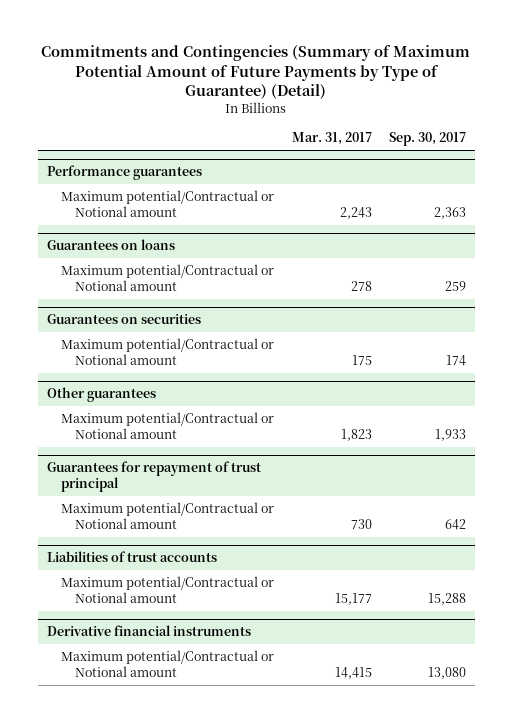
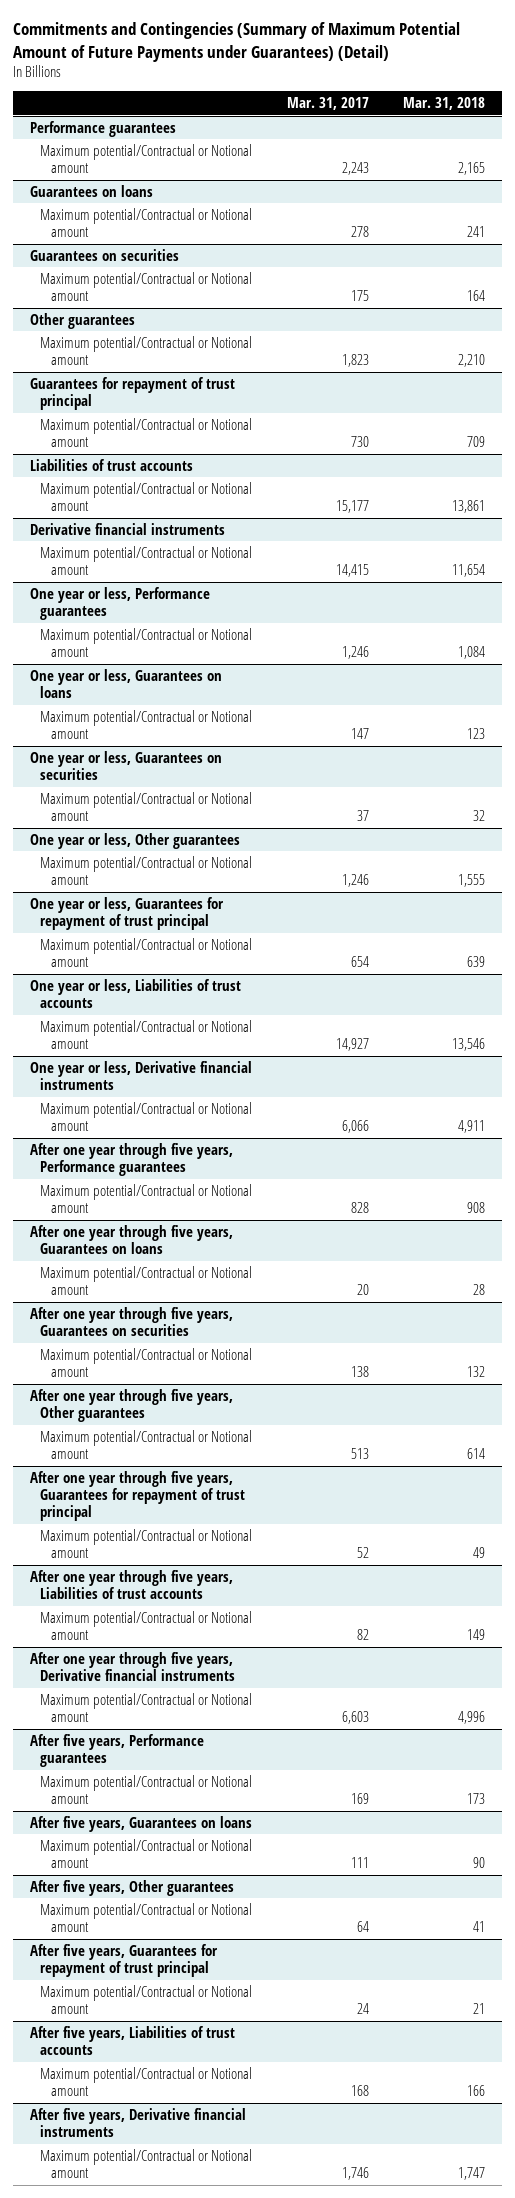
[41,45,471,99] Commitments and Contingencies (Summary of Maximum Potential Amount of Future Payments by Type of Guarantee) (Detail) -> [12,22,460,62] Commitments and Contingencies (Summary of Maximum Potential Amount of Future Payments under Guarantees) (Detail)
[389,132,467,147] Sep. 30, 2017 -> none
none -> [403,97,486,111] Mar. 31, 2018
none -> [29,586,210,621] One year or less, Performance guarantees
none -> [40,627,253,658] Maximum potential/Contractual or Notional amount
none -> [29,668,222,699] One year or less, Guarantees on loans
none -> [40,709,253,740] Maximum potential/Contractual or Notional amount
none -> [29,750,222,781] One year or less, Guarantees on securities
none -> [40,791,253,822] Maximum potential/Contractual or Notional amount
none -> [29,832,240,849] One year or less, Other guarantees
none -> [40,855,253,886] Maximum potential/Contractual or Notional amount
none -> [29,896,224,931] One year or less, Guarantees for repayment of trust principal
none -> [40,937,253,968] Maximum potential/Contractual or Notional amount
none -> [29,978,241,1009] One year or less, Liabilities of trust accounts
none -> [40,1019,253,1050] Maximum potential/Contractual or Notional amount
none -> [29,1060,252,1091] One year or less, Derivative financial instruments
none -> [40,1101,253,1132] Maximum potential/Contractual or Notional amount
none -> [29,1142,233,1177] After one year through five years, Performance guarantees
none -> [40,1183,253,1214] Maximum potential/Contractual or Notional amount
none -> [29,1224,233,1255] After one year through five years, Guarantees on loans
none -> [40,1265,253,1296] Maximum potential/Contractual or Notional amount
none -> [29,1306,233,1337] After one year through five years, Guarantees on securities
none -> [40,1347,253,1378] Maximum potential/Contractual or Notional amount
none -> [29,1388,233,1423] After one year through five years, Other guarantees
none -> [40,1429,253,1460] Maximum potential/Contractual or Notional amount
none -> [29,1470,246,1522] After one year through five years, Guarantees for repayment of trust principal
none -> [40,1528,253,1559] Maximum potential/Contractual or Notional amount
none -> [29,1569,233,1600] After one year through five years, Liabilities of trust accounts
none -> [40,1610,253,1641] Maximum potential/Contractual or Notional amount
none -> [29,1651,236,1682] After one year through five years, Derivative financial instruments
none -> [40,1692,253,1723] Maximum potential/Contractual or Notional amount
none -> [29,1733,204,1768] After five years, Performance guarantees
none -> [40,1774,253,1805] Maximum potential/Contractual or Notional amount
none -> [29,1815,252,1832] After five years, Guarantees on loans
none -> [40,1838,253,1869] Maximum potential/Contractual or Notional amount
none -> [29,1879,234,1896] After five years, Other guarantees
none -> [40,1902,253,1933] Maximum potential/Contractual or Notional amount
none -> [29,1943,218,1978] After five years, Guarantees for repayment of trust principal
none -> [40,1984,253,2015] Maximum potential/Contractual or Notional amount
none -> [29,2025,235,2056] After five years, Liabilities of trust accounts
none -> [40,2066,253,2097] Maximum potential/Contractual or Notional amount
none -> [29,2107,246,2138] After five years, Derivative financial instruments
none -> [40,2148,253,2179] Maximum potential/Contractual or Notional amount

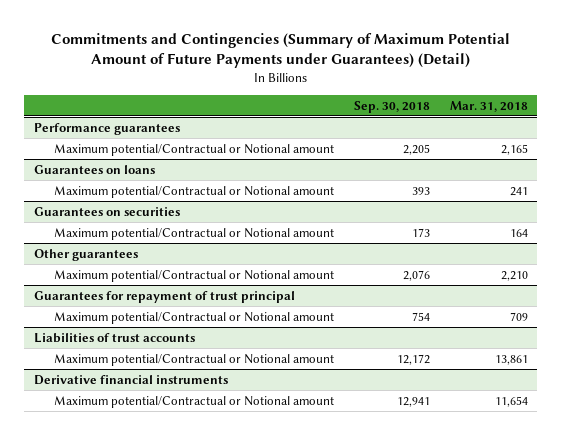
[286,97,369,111] Mar. 31, 2017 -> none
none -> [353,100,430,113] Sep. 30, 2018
[29,586,210,621] One year or less, Performance guarantees -> none
[40,627,253,658] Maximum potential/Contractual or Notional amount -> none
[29,668,222,699] One year or less, Guarantees on loans -> none
[40,709,253,740] Maximum potential/Contractual or Notional amount -> none
[29,750,222,781] One year or less, Guarantees on securities -> none
[40,791,253,822] Maximum potential/Contractual or Notional amount -> none
[29,832,240,849] One year or less, Other guarantees -> none
[40,855,253,886] Maximum potential/Contractual or Notional amount -> none
[29,896,224,931] One year or less, Guarantees for repayment of trust principal -> none
[40,937,253,968] Maximum potential/Contractual or Notional amount -> none
[29,978,241,1009] One year or less, Liabilities of trust accounts -> none
[40,1019,253,1050] Maximum potential/Contractual or Notional amount -> none
[29,1060,252,1091] One year or less, Derivative financial instruments -> none
[40,1101,253,1132] Maximum potential/Contractual or Notional amount -> none
[29,1142,233,1177] After one year through five years, Performance guarantees -> none
[40,1183,253,1214] Maximum potential/Contractual or Notional amount -> none
[29,1224,233,1255] After one year through five years, Guarantees on loans -> none
[40,1265,253,1296] Maximum potential/Contractual or Notional amount -> none
[29,1306,233,1337] After one year through five years, Guarantees on securities -> none
[40,1347,253,1378] Maximum potential/Contractual or Notional amount -> none
[29,1388,233,1423] After one year through five years, Other guarantees -> none
[40,1429,253,1460] Maximum potential/Contractual or Notional amount -> none
[29,1470,246,1522] After one year through five years, Guarantees for repayment of trust principal -> none
[40,1528,253,1559] Maximum potential/Contractual or Notional amount -> none
[29,1569,233,1600] After one year through five years, Liabilities of trust accounts -> none
[40,1610,253,1641] Maximum potential/Contractual or Notional amount -> none
[29,1651,236,1682] After one year through five years, Derivative financial instruments -> none
[40,1692,253,1723] Maximum potential/Contractual or Notional amount -> none
[29,1733,204,1768] After five years, Performance guarantees -> none
[40,1774,253,1805] Maximum potential/Contractual or Notional amount -> none
[29,1815,252,1832] After five years, Guarantees on loans -> none
[40,1838,253,1869] Maximum potential/Contractual or Notional amount -> none
[29,1879,234,1896] After five years, Other guarantees -> none
[40,1902,253,1933] Maximum potential/Contractual or Notional amount -> none
[29,1943,218,1978] After five years, Guarantees for repayment of trust principal -> none
[40,1984,253,2015] Maximum potential/Contractual or Notional amount -> none
[29,2025,235,2056] After five years, Liabilities of trust accounts -> none
[40,2066,253,2097] Maximum potential/Contractual or Notional amount -> none
[29,2107,246,2138] After five years, Derivative financial instruments -> none
[40,2148,253,2179] Maximum potential/Contractual or Notional amount -> none

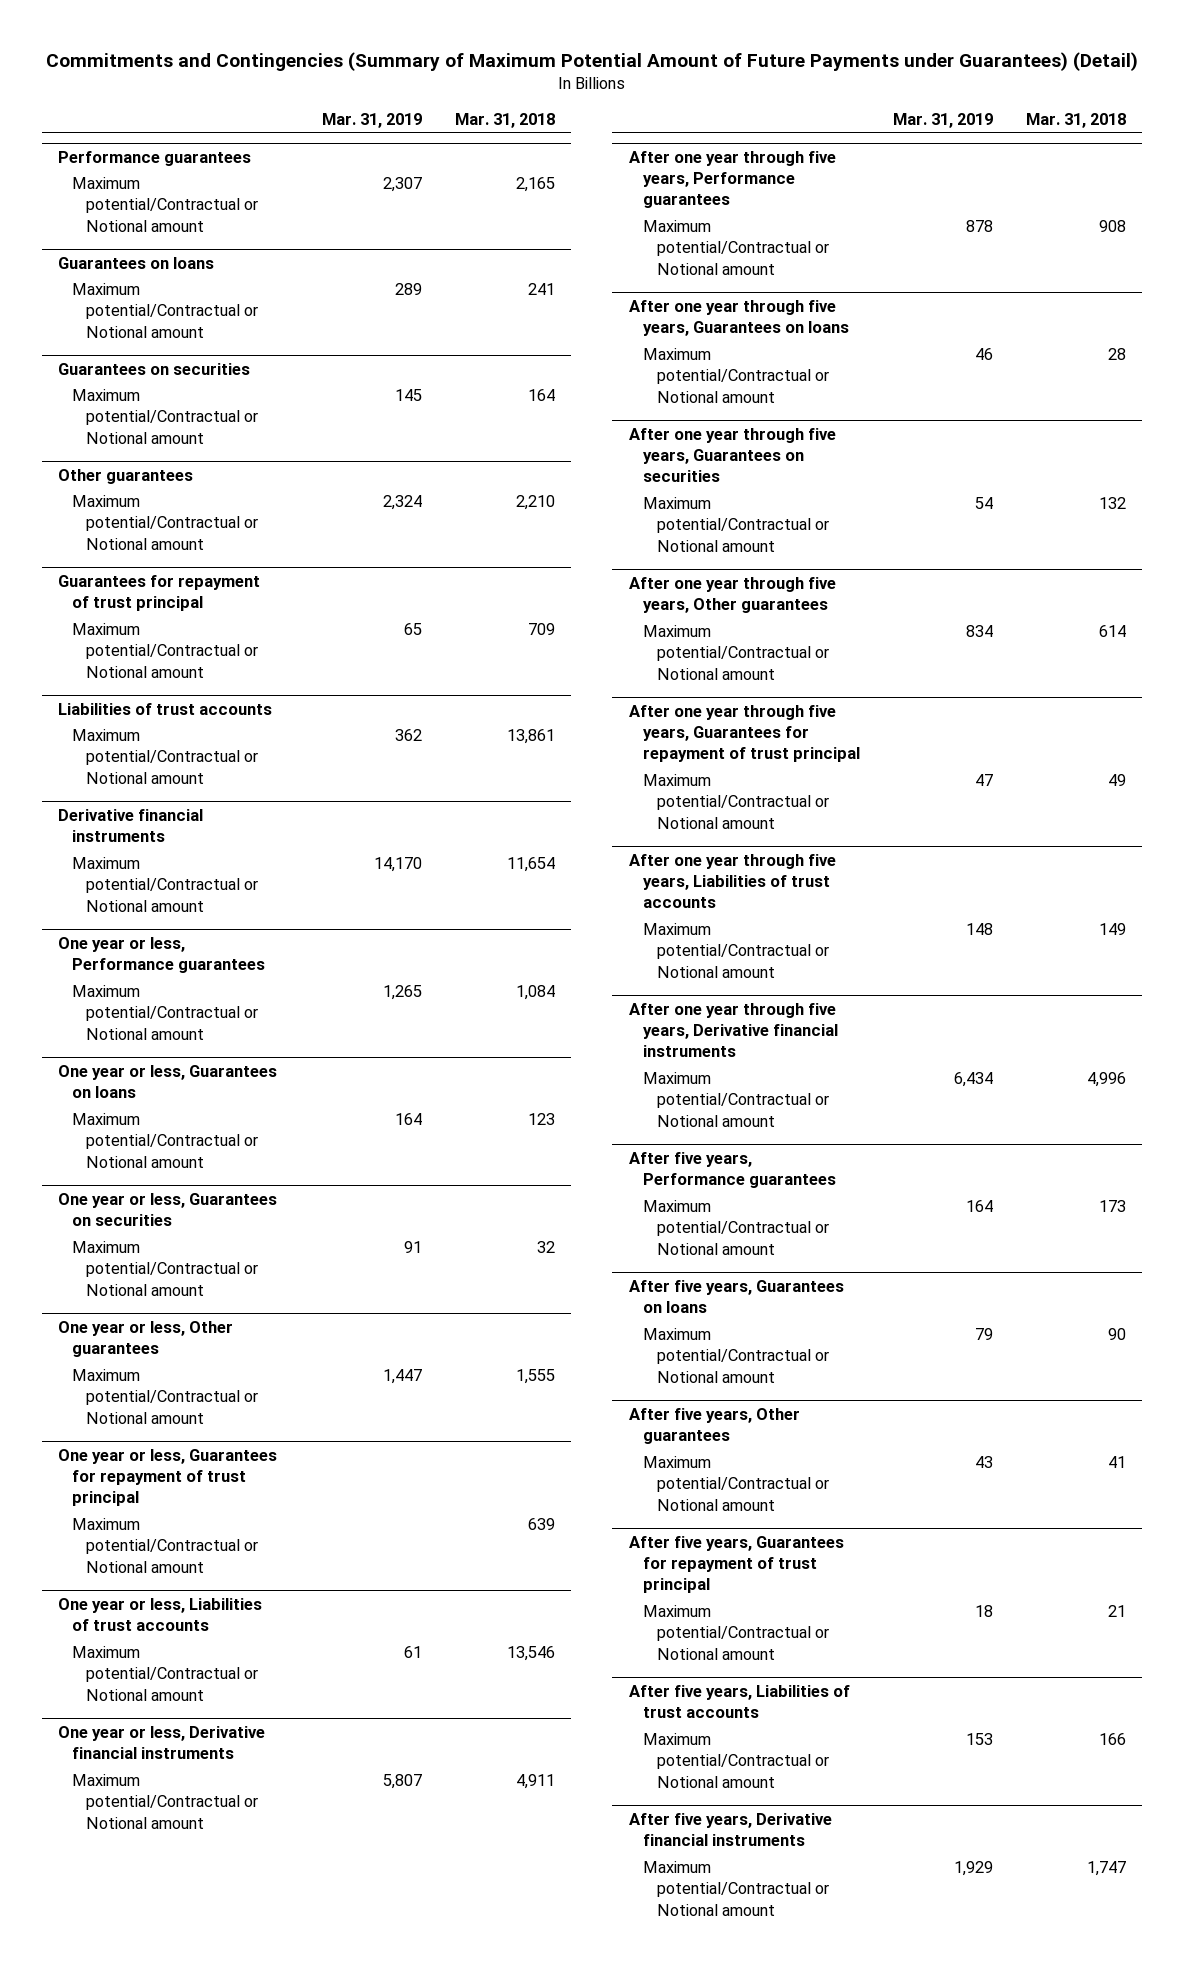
[353,100,430,113] Sep. 30, 2018 -> none
none -> [322,112,423,128] Mar. 31, 2019
none -> [58,936,266,974] One year or less, Performance guarantees
none -> [72,985,259,1040] Maximum potential/Contractual or Notional amount
none -> [58,1064,278,1099] One year or less, Guarantees on loans
none -> [72,1113,259,1168] Maximum potential/Contractual or Notional amount
none -> [58,1192,278,1227] One year or less, Guarantees on securities
none -> [72,1241,259,1296] Maximum potential/Contractual or Notional amount
none -> [58,1320,234,1358] One year or less, Other guarantees
none -> [72,1369,259,1424] Maximum potential/Contractual or Notional amount
none -> [58,1448,278,1507] One year or less, Guarantees for repayment of trust principal
none -> [72,1518,259,1573] Maximum potential/Contractual or Notional amount
none -> [58,1597,263,1632] One year or less, Liabilities of trust accounts
none -> [72,1646,259,1701] Maximum potential/Contractual or Notional amount
none -> [58,1725,266,1760] One year or less, Derivative financial instruments
none -> [72,1774,259,1829] Maximum potential/Contractual or Notional amount
none -> [628,150,836,209] After one year through five years, Performance guarantees
none -> [643,220,830,275] Maximum potential/Contractual or Notional amount
none -> [628,299,850,337] After one year through five years, Guarantees on loans
none -> [643,348,830,403] Maximum potential/Contractual or Notional amount
none -> [628,427,836,483] After one year through five years, Guarantees on securities
none -> [643,497,830,552] Maximum potential/Contractual or Notional amount
none -> [628,576,836,614] After one year through five years, Other guarantees
none -> [643,625,830,680] Maximum potential/Contractual or Notional amount
none -> [628,704,861,763] After one year through five years, Guarantees for repayment of trust principal
none -> [643,774,830,829] Maximum potential/Contractual or Notional amount
none -> [628,853,836,909] After one year through five years, Liabilities of trust accounts
none -> [643,923,830,978] Maximum potential/Contractual or Notional amount
none -> [628,1002,839,1058] After one year through five years, Derivative financial instruments
none -> [643,1072,830,1127] Maximum potential/Contractual or Notional amount
none -> [628,1151,837,1189] After five years, Performance guarantees
none -> [643,1200,830,1255] Maximum potential/Contractual or Notional amount
none -> [628,1279,844,1314] After five years, Guarantees on loans
none -> [643,1328,830,1383] Maximum potential/Contractual or Notional amount
none -> [628,1407,800,1445] After five years, Other guarantees
none -> [643,1456,830,1511] Maximum potential/Contractual or Notional amount
none -> [628,1535,844,1594] After five years, Guarantees for repayment of trust principal
none -> [643,1605,830,1660] Maximum potential/Contractual or Notional amount
none -> [628,1684,850,1719] After five years, Liabilities of trust accounts
none -> [643,1733,830,1788] Maximum potential/Contractual or Notional amount
none -> [628,1812,832,1847] After five years, Derivative financial instruments
none -> [643,1861,830,1916] Maximum potential/Contractual or Notional amount

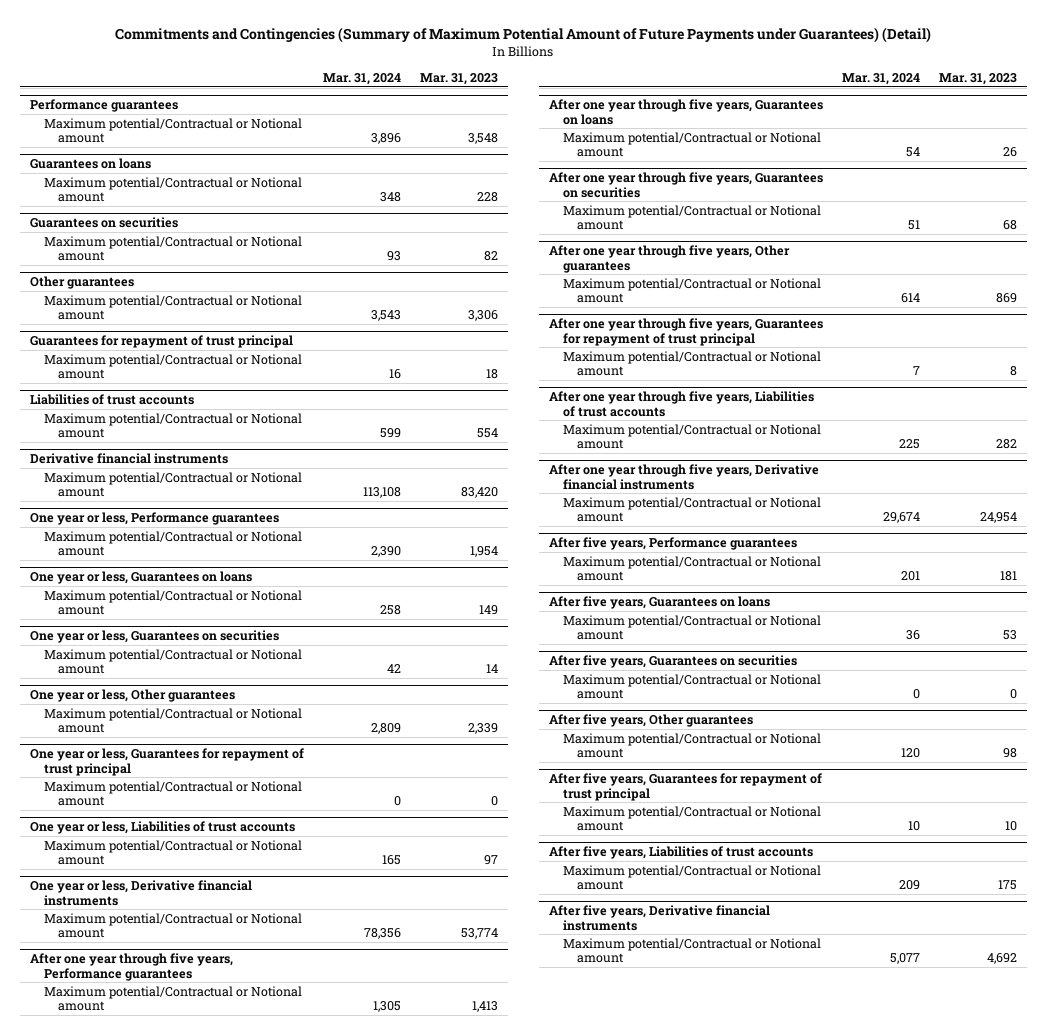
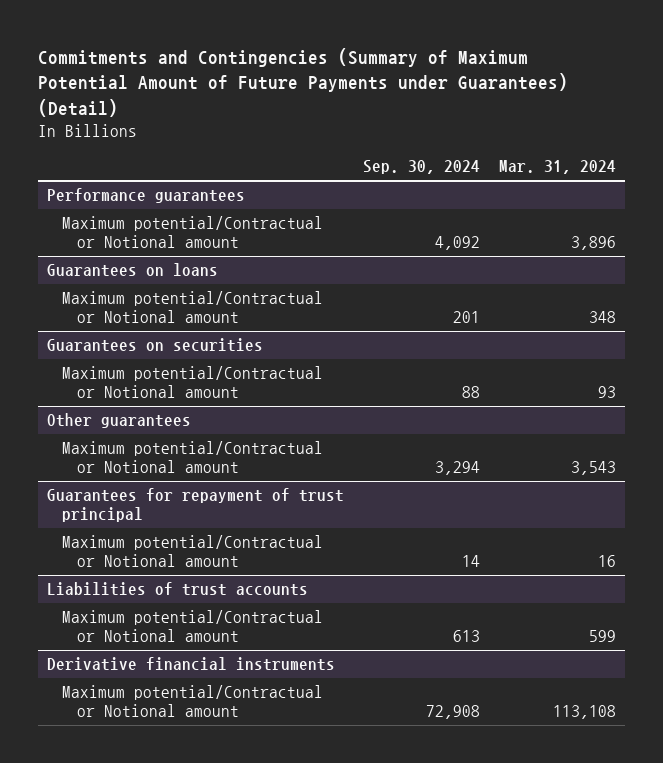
[420,73,499,86] Mar. 31, 2023 -> none
none -> [362,160,480,175] Sep. 30, 2024
[29,511,279,525] One year or less, Performance guarantees -> none
[44,530,303,557] Maximum potential/Contractual or Notional amount -> none
[29,570,252,584] One year or less, Guarantees on loans -> none
[44,589,303,616] Maximum potential/Contractual or Notional amount -> none
[29,629,279,643] One year or less, Guarantees on securities -> none
[44,648,303,675] Maximum potential/Contractual or Notional amount -> none
[29,688,235,702] One year or less, Other guarantees -> none
[44,707,303,734] Maximum potential/Contractual or Notional amount -> none
[29,747,304,776] One year or less, Guarantees for repayment of trust principal -> none
[44,780,303,807] Maximum potential/Contractual or Notional amount -> none
[29,820,295,834] One year or less, Liabilities of trust accounts -> none
[44,839,303,866] Maximum potential/Contractual or Notional amount -> none
[29,879,252,906] One year or less, Derivative financial instruments -> none
[44,912,303,939] Maximum potential/Contractual or Notional amount -> none
[29,952,233,981] After one year through five years, Performance guarantees -> none
[44,985,303,1012] Maximum potential/Contractual or Notional amount -> none
[548,98,823,125] After one year through five years, Guarantees on loans -> none
[562,131,821,158] Maximum potential/Contractual or Notional amount -> none
[548,171,823,198] After one year through five years, Guarantees on securities -> none
[562,204,821,231] Maximum potential/Contractual or Notional amount -> none
[548,244,790,273] After one year through five years, Other guarantees -> none
[562,277,821,304] Maximum potential/Contractual or Notional amount -> none
[548,317,823,346] After one year through five years, Guarantees for repayment of trust principal -> none
[562,350,821,377] Maximum potential/Contractual or Notional amount -> none
[548,390,814,417] After one year through five years, Liabilities of trust accounts -> none
[562,423,821,450] Maximum potential/Contractual or Notional amount -> none
[548,463,819,490] After one year through five years, Derivative financial instruments -> none
[562,496,821,523] Maximum potential/Contractual or Notional amount -> none
[548,536,797,550] After five years, Performance guarantees -> none
[562,555,821,582] Maximum potential/Contractual or Notional amount -> none
[548,595,770,609] After five years, Guarantees on loans -> none
[562,614,821,641] Maximum potential/Contractual or Notional amount -> none
[548,654,797,668] After five years, Guarantees on securities -> none
[562,673,821,700] Maximum potential/Contractual or Notional amount -> none
[548,713,753,727] After five years, Other guarantees -> none
[562,732,821,759] Maximum potential/Contractual or Notional amount -> none
[548,772,822,801] After five years, Guarantees for repayment of trust principal -> none
[562,805,821,832] Maximum potential/Contractual or Notional amount -> none
[548,845,813,859] After five years, Liabilities of trust accounts -> none
[562,864,821,891] Maximum potential/Contractual or Notional amount -> none
[548,904,770,931] After five years, Derivative financial instruments -> none
[562,937,821,964] Maximum potential/Contractual or Notional amount -> none

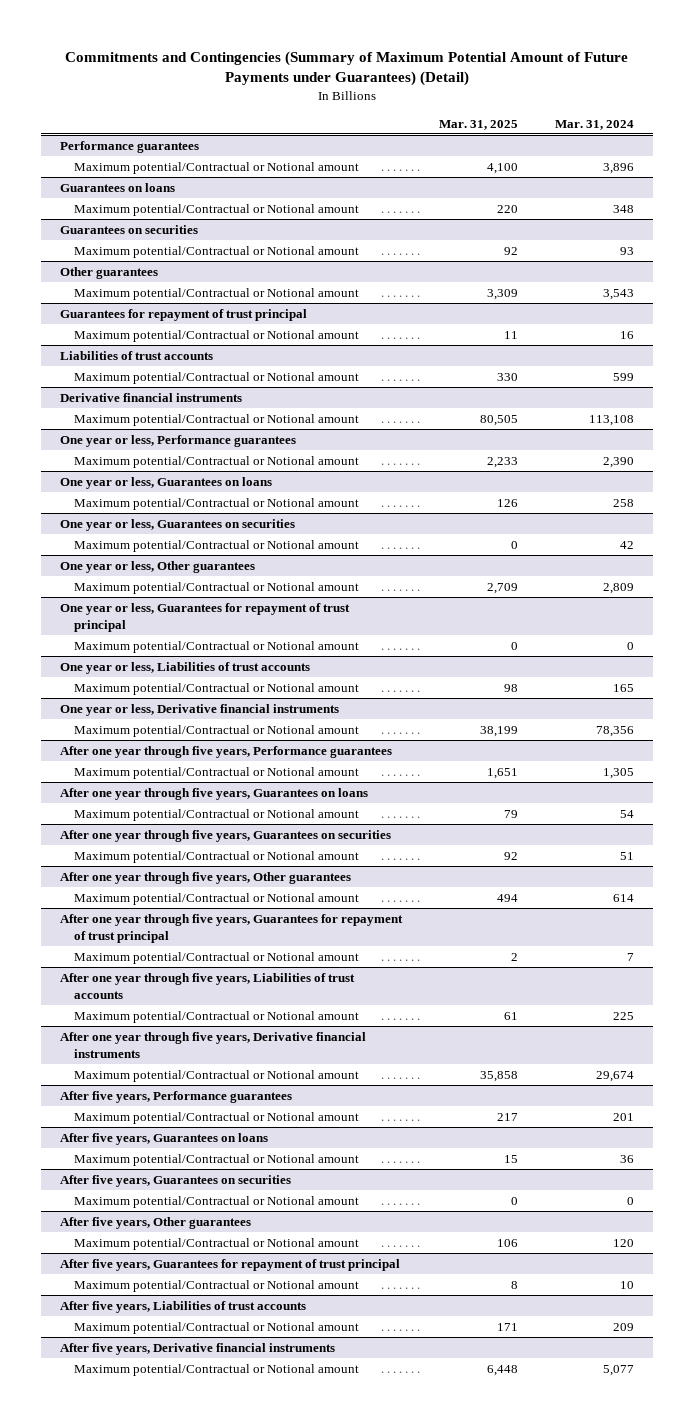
[362,160,480,175] Sep. 30, 2024 -> none
none -> [438,119,518,130] Mar. 31, 2025
none -> [59,434,296,447] One year or less, Performance guarantees
none -> [74,455,360,468] Maximum potential/Contractual or Notional amount
none -> [59,476,272,489] One year or less, Guarantees on loans
none -> [74,497,360,510] Maximum potential/Contractual or Notional amount
none -> [59,518,295,531] One year or less, Guarantees on securities
none -> [74,539,360,552] Maximum potential/Contractual or Notional amount
none -> [59,560,255,573] One year or less, Other guarantees
none -> [74,581,360,594] Maximum potential/Contractual or Notional amount
none -> [59,602,350,632] One year or less, Guarantees for repayment of trust principal
none -> [74,640,360,653] Maximum potential/Contractual or Notional amount
none -> [59,661,310,674] One year or less, Liabilities of trust accounts
none -> [74,682,360,695] Maximum potential/Contractual or Notional amount
none -> [59,703,339,716] One year or less, Derivative financial instruments
none -> [74,724,360,737] Maximum potential/Contractual or Notional amount
none -> [59,745,392,758] After one year through five years, Performance guarantees
none -> [74,766,360,779] Maximum potential/Contractual or Notional amount
none -> [59,787,368,800] After one year through five years, Guarantees on loans
none -> [74,808,360,821] Maximum potential/Contractual or Notional amount
none -> [59,829,391,842] After one year through five years, Guarantees on securities
none -> [74,850,360,863] Maximum potential/Contractual or Notional amount
none -> [59,871,351,884] After one year through five years, Other guarantees
none -> [74,892,360,905] Maximum potential/Contractual or Notional amount
none -> [59,913,403,943] After one year through five years, Guarantees for repayment of trust principal
none -> [74,951,360,964] Maximum potential/Contractual or Notional amount
none -> [59,972,355,999] After one year through five years, Liabilities of trust accounts
none -> [74,1010,360,1023] Maximum potential/Contractual or Notional amount
none -> [59,1031,366,1058] After one year through five years, Derivative financial instruments
none -> [74,1069,360,1082] Maximum potential/Contractual or Notional amount
none -> [59,1090,292,1103] After five years, Performance guarantees
none -> [74,1111,360,1124] Maximum potential/Contractual or Notional amount
none -> [59,1132,268,1145] After five years, Guarantees on loans
none -> [74,1153,360,1166] Maximum potential/Contractual or Notional amount
none -> [59,1174,291,1187] After five years, Guarantees on securities
none -> [74,1195,360,1208] Maximum potential/Contractual or Notional amount
none -> [59,1216,251,1229] After five years, Other guarantees
none -> [74,1237,360,1250] Maximum potential/Contractual or Notional amount
none -> [59,1258,400,1271] After five years, Guarantees for repayment of trust principal
none -> [74,1279,360,1292] Maximum potential/Contractual or Notional amount
none -> [59,1300,306,1313] After five years, Liabilities of trust accounts
none -> [74,1321,360,1334] Maximum potential/Contractual or Notional amount
none -> [59,1342,335,1355] After five years, Derivative financial instruments
none -> [74,1363,360,1376] Maximum potential/Contractual or Notional amount

